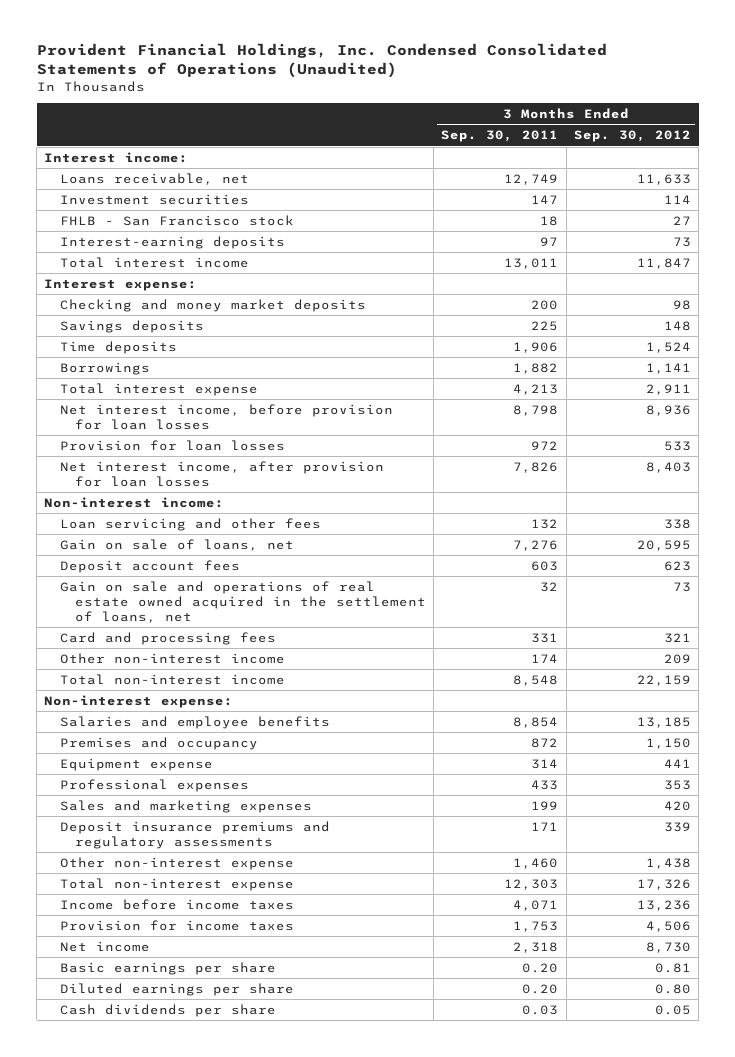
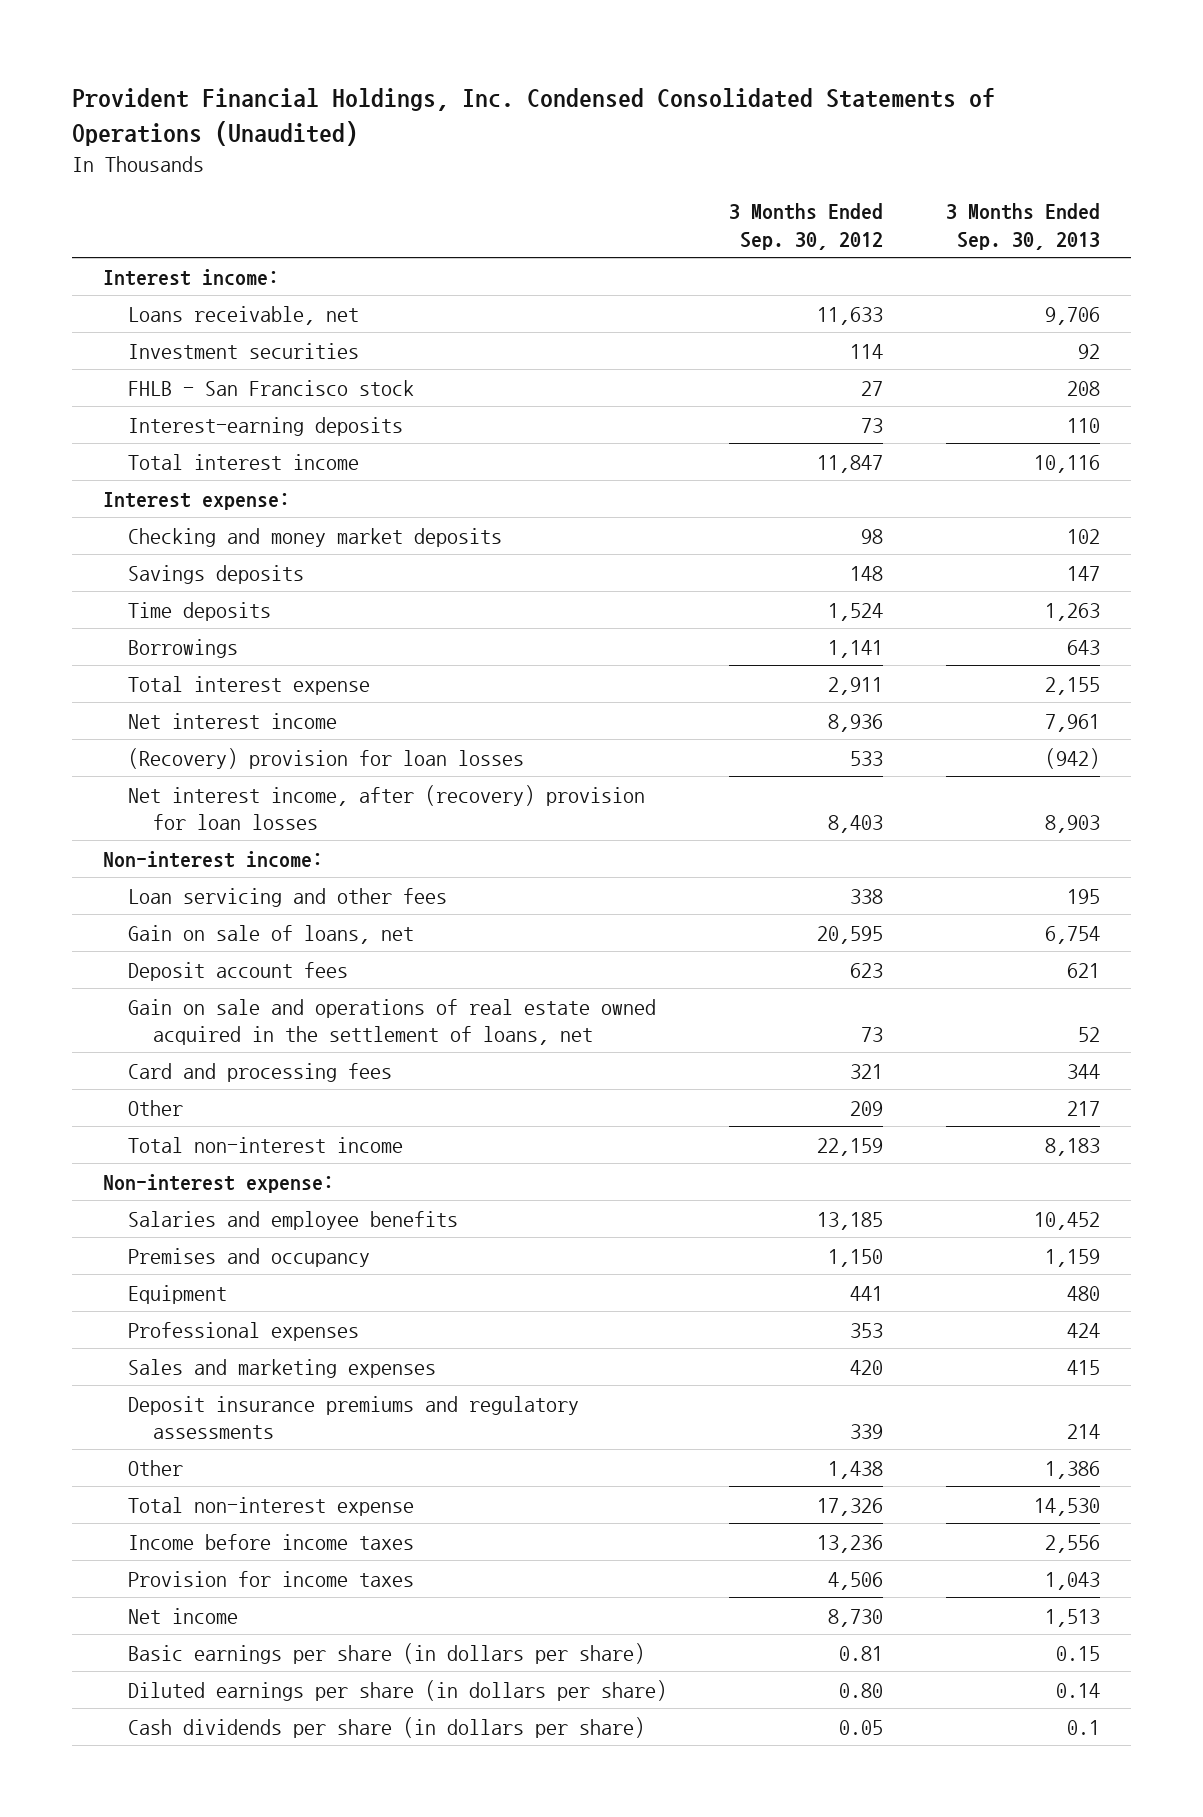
[441,130,559,143] Sep. 30, 2011 -> none
none -> [945,203,1100,250] 3 Months Ended Sep. 30, 2013
[59,403,393,430] Net interest income, before provision for loan losses -> [127,712,337,729] Net interest income
[59,439,285,451] Provision for loan losses -> [127,747,524,769] (Recovery) provision for loan losses
[59,460,384,487] Net interest income, after provision for loan losses -> [127,784,645,830] Net interest income, after (recovery) provision for loan losses
[59,652,285,664] Other non-interest income -> [127,1099,183,1116] Other
[59,757,213,771] Equipment expense -> [127,1284,227,1304] Equipment
[59,856,294,870] Other non-interest expense -> [127,1459,183,1476] Other
[59,961,276,975] Basic earnings per share -> [127,1642,645,1664] Basic earnings per share (in dollars per share)
[59,982,294,996] Diluted earnings per share -> [127,1679,667,1701] Diluted earnings per share (in dollars per share)
[59,1003,276,1017] Cash dividends per share -> [127,1716,645,1738] Cash dividends per share (in dollars per share)

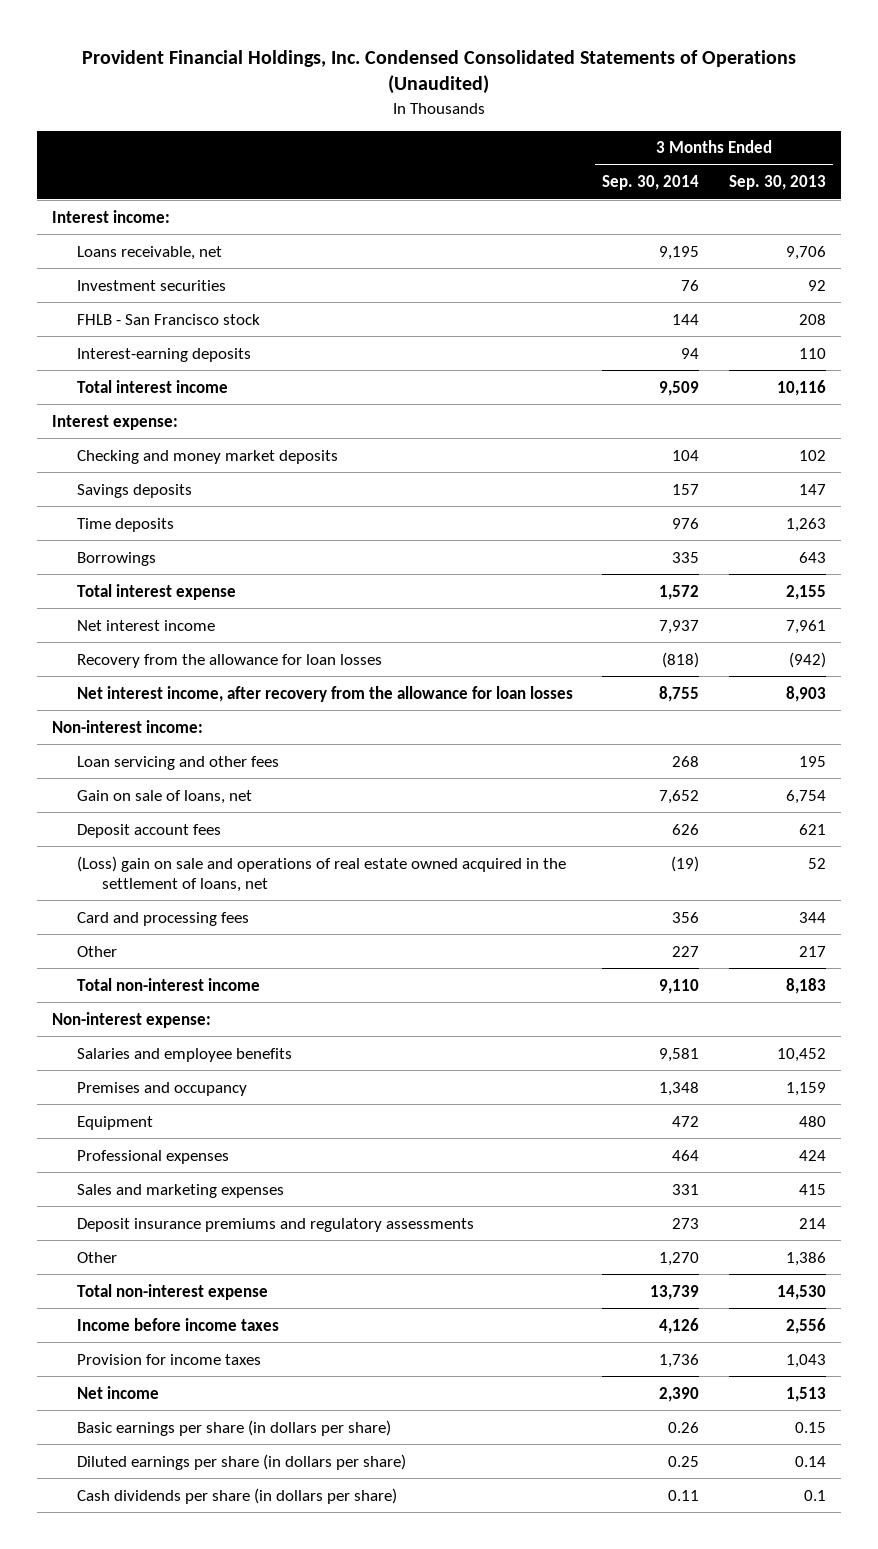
[729,203,884,250] 3 Months Ended Sep. 30, 2012 -> none
none -> [602,175,700,191] Sep. 30, 2014
[127,747,524,769] (Recovery) provision for loan losses -> [76,653,382,668] Recovery from the allowance for loan losses
[127,784,645,830] Net interest income, after (recovery) provision for loan losses -> [76,685,573,702] Net interest income, after recovery from the allowance for loan losses
[127,998,656,1045] Gain on sale and operations of real estate owned acquired in the settlement of loans, net -> [76,855,566,892] (Loss) gain on sale and operations of real estate owned acquired in the settlement of loans, net

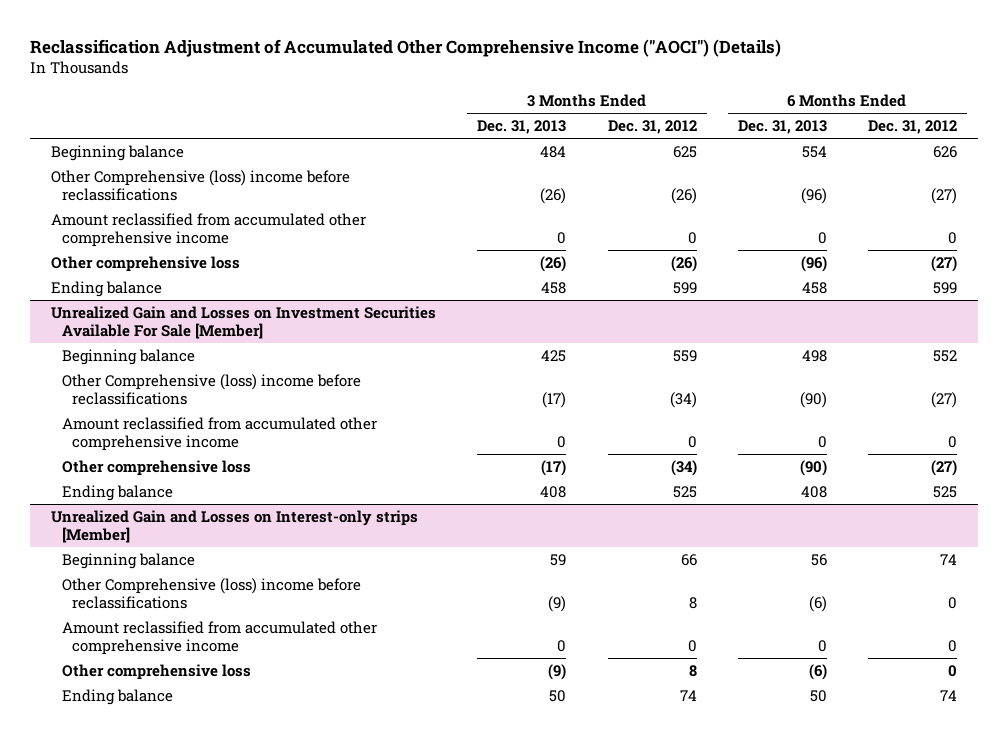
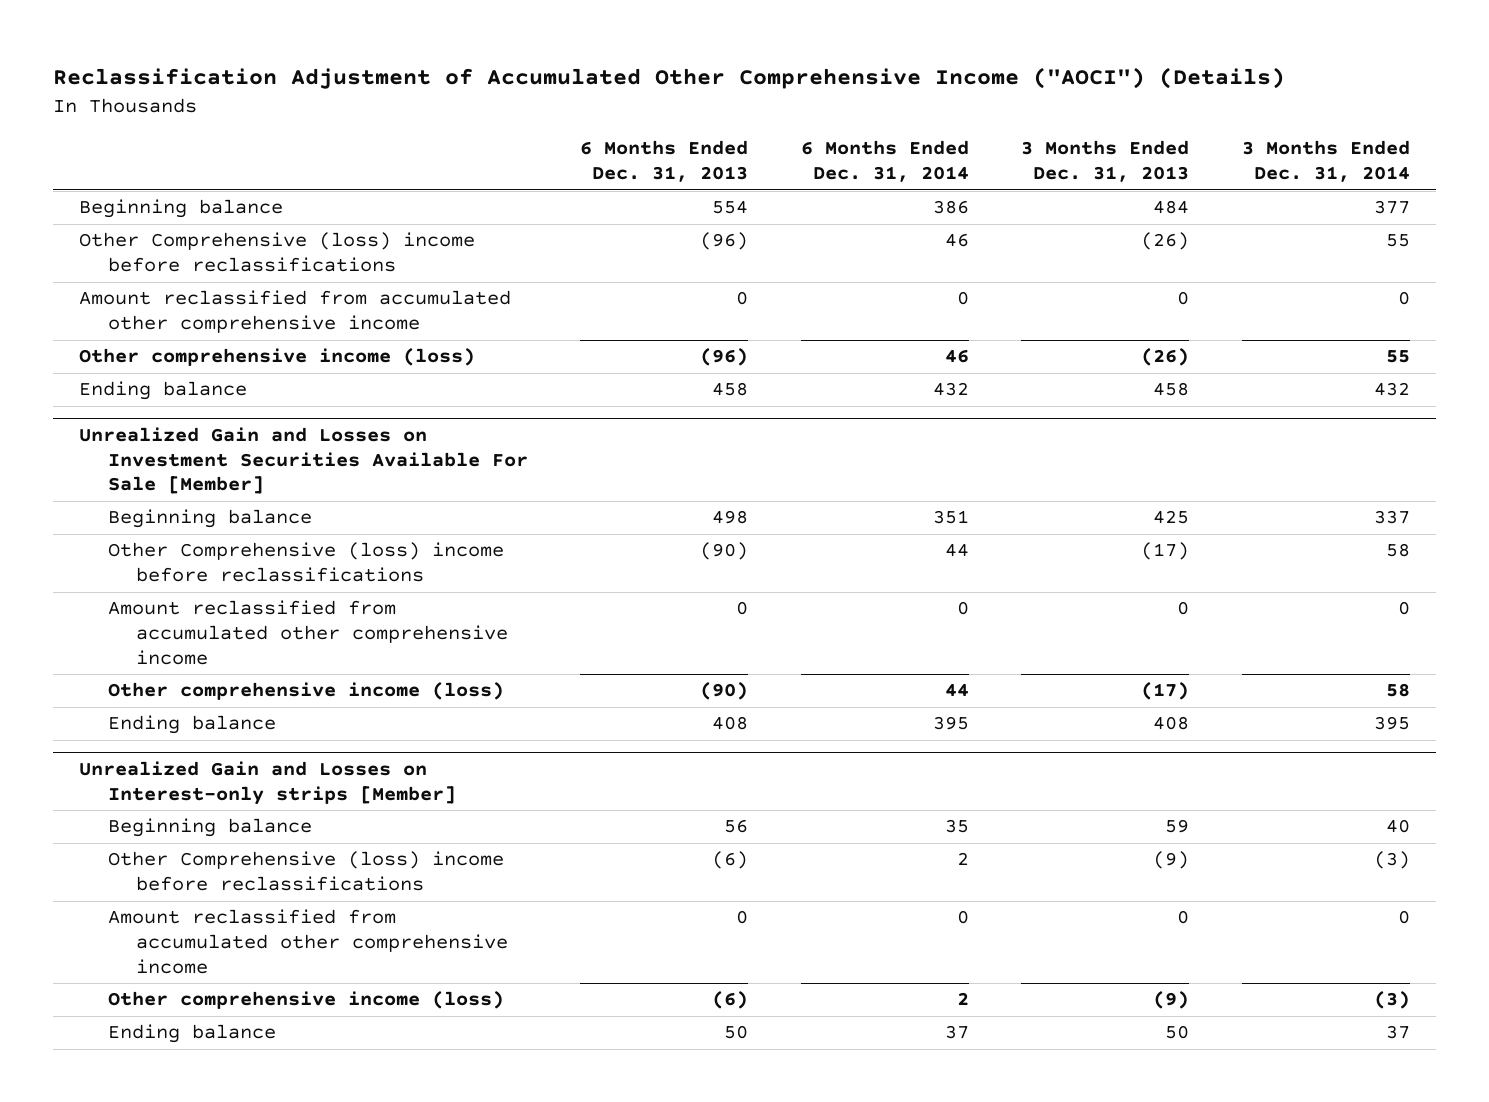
[607,120,697,135] Dec. 31, 2012 -> none
[868,120,958,135] Dec. 31, 2012 -> none
none -> [800,140,969,183] 6 Months Ended Dec. 31, 2014
none -> [1241,140,1410,183] 3 Months Ended Dec. 31, 2014
[51,255,241,272] Other comprehensive loss -> [78,348,475,367] Other comprehensive income (loss)
[61,459,251,476] Other comprehensive loss -> [107,682,504,701] Other comprehensive income (loss)
[61,663,251,680] Other comprehensive loss -> [107,991,504,1010] Other comprehensive income (loss)

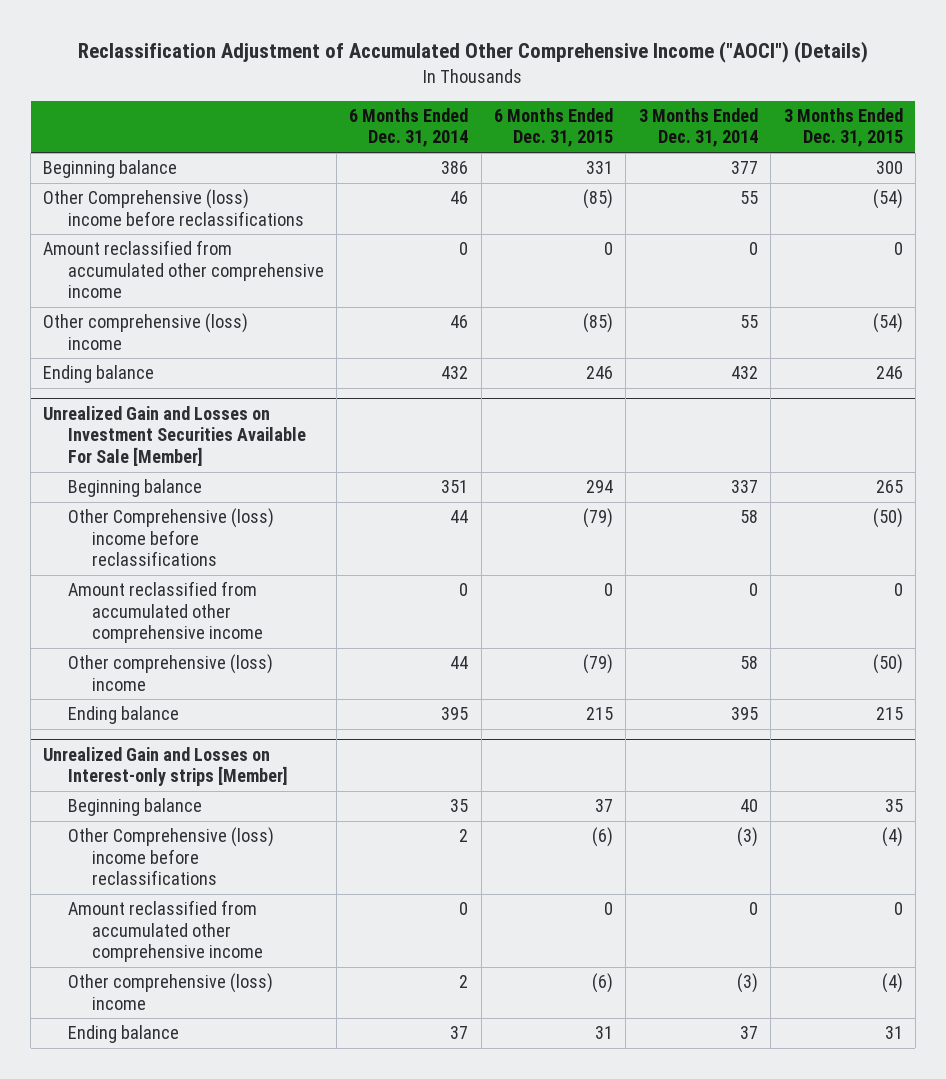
[580,140,749,183] 6 Months Ended Dec. 31, 2013 -> none
[1021,140,1190,183] 3 Months Ended Dec. 31, 2013 -> none
none -> [494,108,614,148] 6 Months Ended Dec. 31, 2015
none -> [783,108,903,148] 3 Months Ended Dec. 31, 2015
[78,348,475,367] Other comprehensive income (loss) -> [43,313,249,350] Other comprehensive (loss) income
[107,682,504,701] Other comprehensive income (loss) -> [67,654,273,691] Other comprehensive (loss) income
[107,991,504,1010] Other comprehensive income (loss) -> [67,973,273,1010] Other comprehensive (loss) income

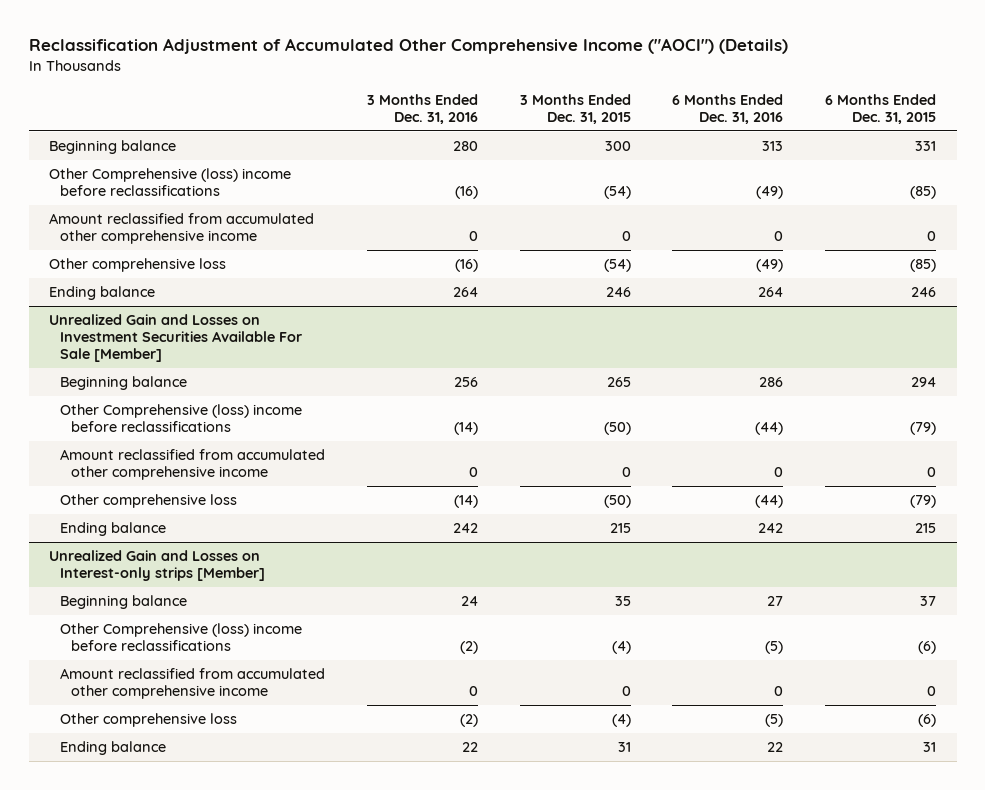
[349,108,469,148] 6 Months Ended Dec. 31, 2014 -> none
[638,108,758,148] 3 Months Ended Dec. 31, 2014 -> none
none -> [366,94,478,125] 3 Months Ended Dec. 31, 2016
none -> [672,94,784,125] 6 Months Ended Dec. 31, 2016
[43,313,249,350] Other comprehensive (loss) income -> [49,257,227,272] Other comprehensive loss
[67,654,273,691] Other comprehensive (loss) income -> [60,493,238,508] Other comprehensive loss
[67,973,273,1010] Other comprehensive (loss) income -> [60,712,238,727] Other comprehensive loss

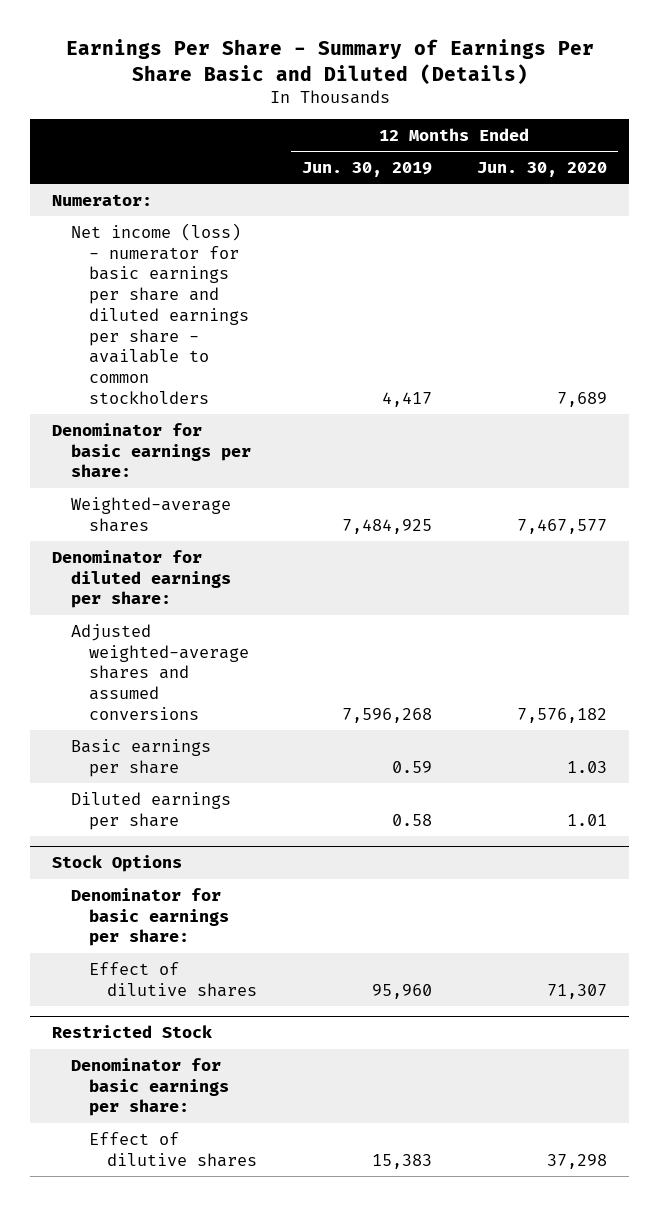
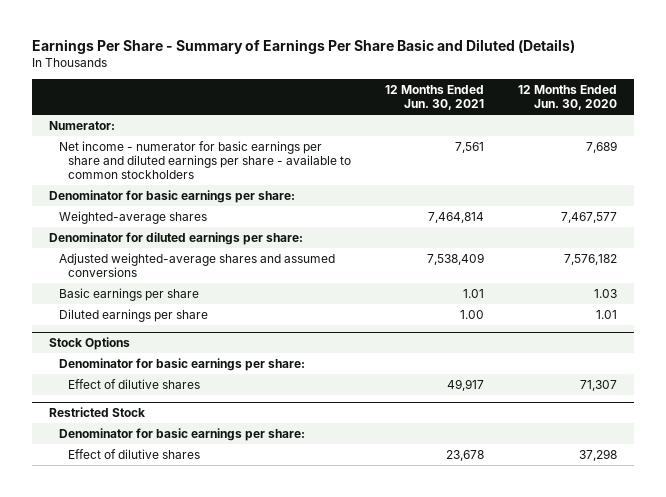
[301,161,432,177] Jun. 30, 2019 -> none
none -> [384,85,484,111] 12 Months Ended Jun. 30, 2021
[70,222,249,404] Net income (loss) - numerator for basic earnings per share and diluted earnings per share - available to common stockholders -> [58,140,351,180] Net income - numerator for basic earnings per share and diluted earnings per share - available to common stockholders

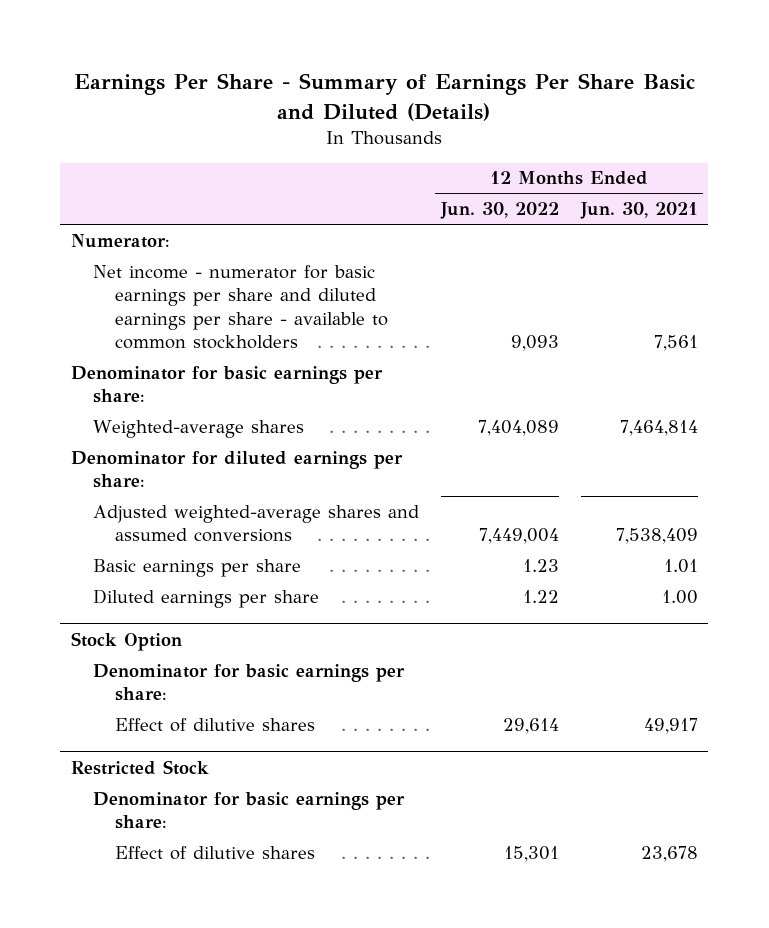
[517,85,617,111] 12 Months Ended Jun. 30, 2020 -> none
none -> [439,202,559,220] Jun. 30, 2022
[49,336,131,350] Stock Options -> [71,631,183,651] Stock Option

